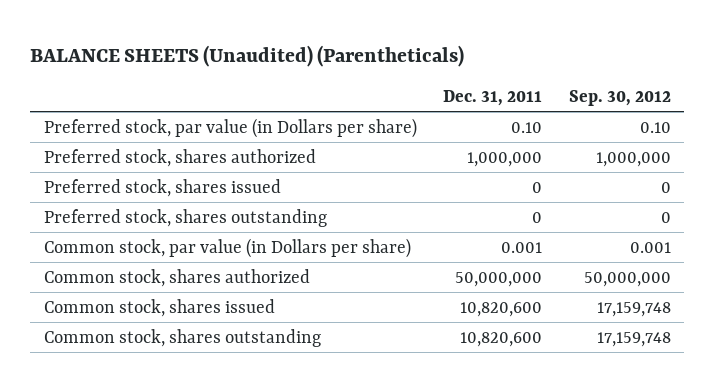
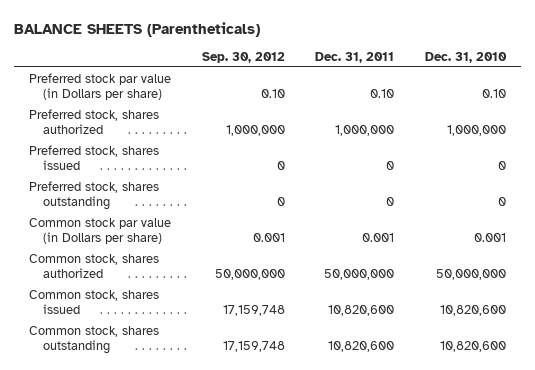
[30,44,465,67] BALANCE SHEETS (Unaudited) (Parentheticals) -> [14,21,261,37] BALANCE SHEETS (Parentheticals)
none -> [424,51,507,63] Dec. 31, 2010
[43,117,417,138] Preferred stock, par value (in Dollars per share) -> [29,72,172,100] Preferred stock par value (in Dollars per share)
[43,237,411,258] Common stock, par value (in Dollars per share) -> [29,217,172,244] Common stock par value (in Dollars per share)

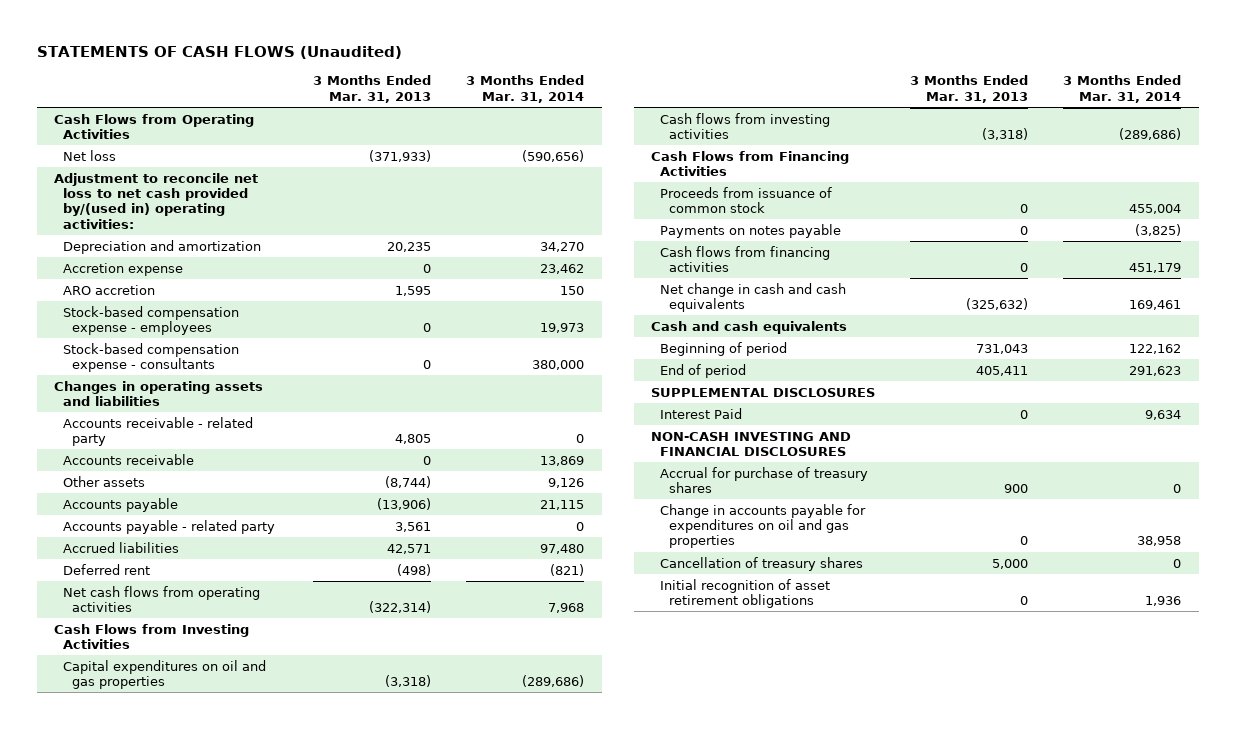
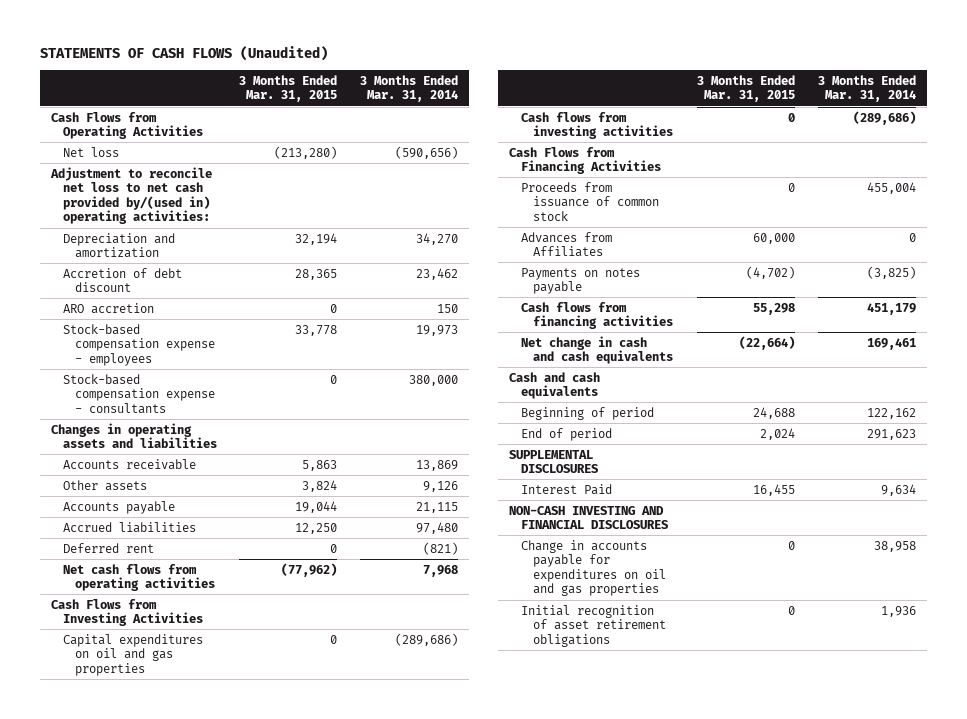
[313,75,432,103] 3 Months Ended Mar. 31, 2013 -> none
none -> [239,74,338,103] 3 Months Ended Mar. 31, 2015
[63,262,184,276] Accretion expense -> [63,267,183,293] Accretion of debt discount
[63,416,254,447] Accounts receivable - related party -> none
[63,519,276,534] Accounts payable - related party -> none
none -> [521,231,613,258] Advances from Affiliates
[660,466,869,494] Accrual for purchase of treasury shares -> none
[660,556,864,571] Cancellation of treasury shares -> none

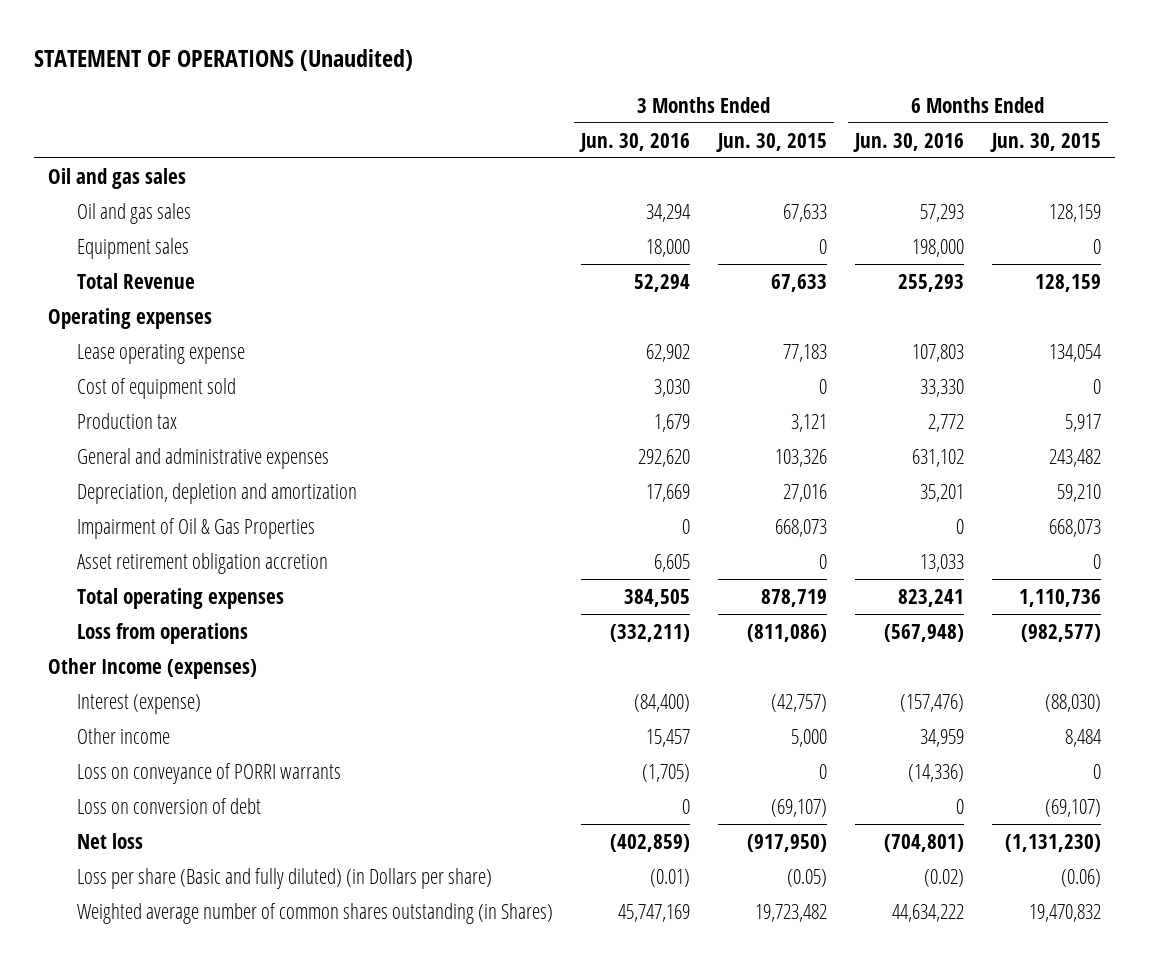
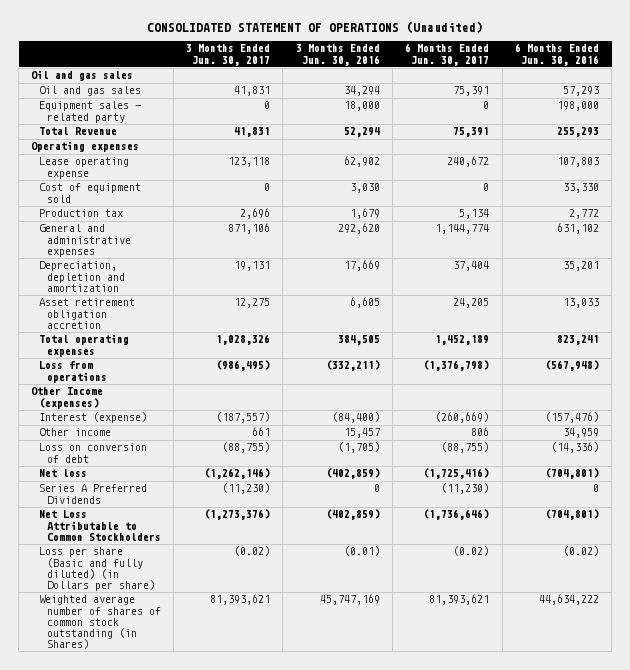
[34,48,414,71] STATEMENT OF OPERATIONS (Unaudited) -> [147,21,484,34] CONSOLIDATED STATEMENT OF OPERATIONS (Unaudited)
[716,132,828,152] Jun. 30, 2015 -> none
[990,132,1102,152] Jun. 30, 2015 -> none
none -> [186,44,271,66] 3 Months Ended Jun. 30, 2017
none -> [405,43,490,66] 6 Months Ended Jun. 30, 2017
[77,237,190,259] Equipment sales -> [39,101,142,123] Equipment sales - related party
[77,517,316,539] Impairment of Oil & Gas Properties -> none
[77,797,262,814] Loss on conversion of debt -> none
[77,762,342,784] Loss on conveyance of PORRI warrants -> [39,443,148,463] Loss on conversion of debt
none -> [39,484,148,504] Series A Preferred Dividends
none -> [39,510,161,541] Net Loss Attributable to Common Stockholders
[77,902,554,924] Weighted average number of common shares outstanding (in Shares) -> [39,595,161,650] Weighted average number of shares of common stock outstanding (in Shares)

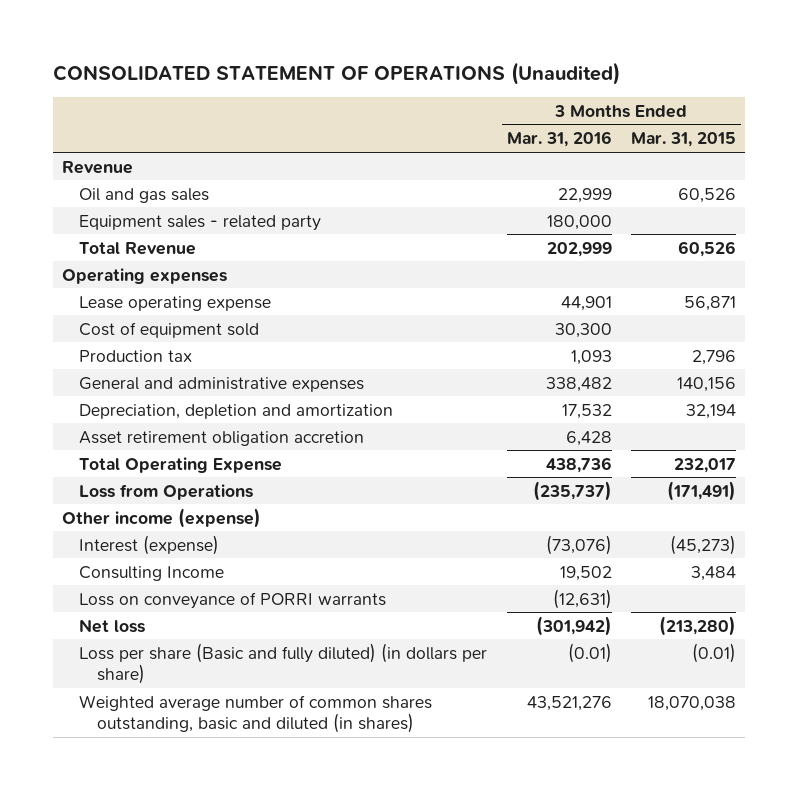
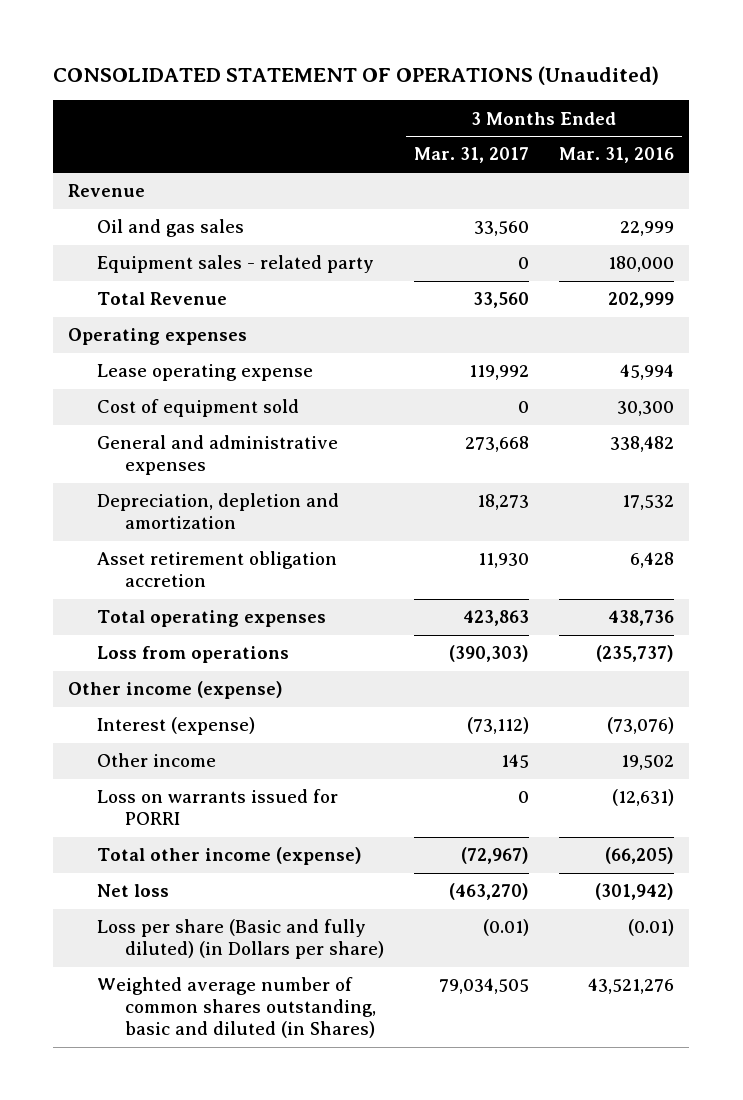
[630,132,736,148] Mar. 31, 2015 -> none
none -> [413,147,529,164] Mar. 31, 2017
[560,295,612,311] 44,901 -> [620,364,675,381] 45,994
[79,349,193,362] Production tax -> none
[79,456,283,473] Total Operating Expense -> [96,610,326,628] Total operating expenses
[79,483,254,500] Loss from Operations -> [96,646,289,664] Loss from operations
[79,565,225,581] Consulting Income -> [96,753,216,768] Other income
[79,591,387,609] Loss on conveyance of PORRI warrants -> [96,789,338,826] Loss on warrants issued for PORRI
none -> [96,847,362,866] Total other income (expense)
[79,642,488,684] Loss per share (Basic and fully diluted) (in dollars per share) -> [96,919,384,960] Loss per share (Basic and fully diluted) (in Dollars per share)
[79,694,433,733] Weighted average number of common shares outstanding, basic and diluted (in shares) -> [96,977,376,1039] Weighted average number of common shares outstanding, basic and diluted (in Shares)

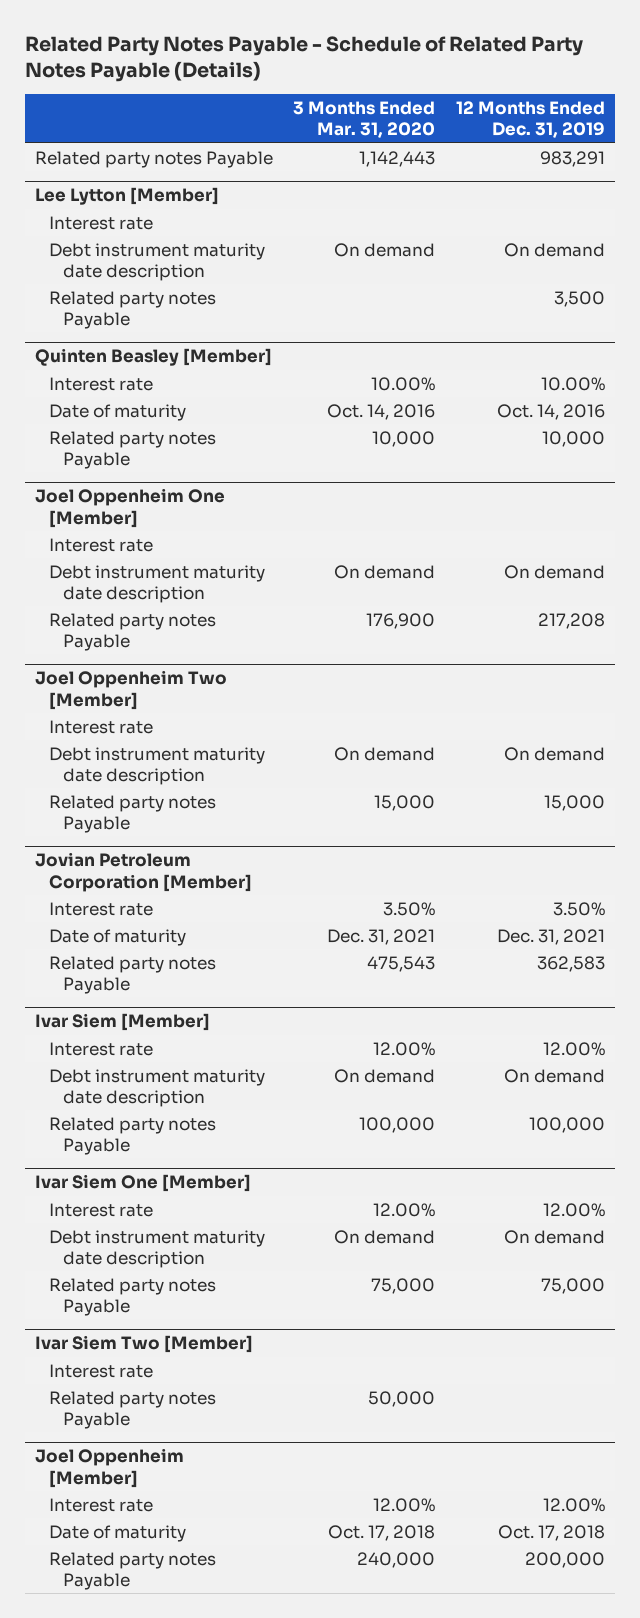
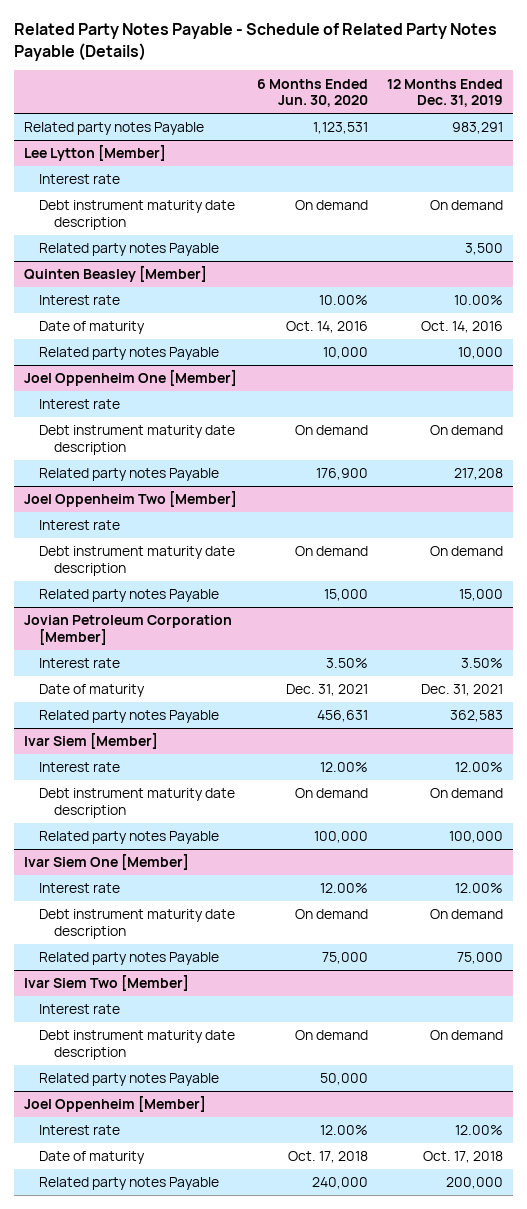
[293,100,436,139] 3 Months Ended Mar. 31, 2020 -> none
none -> [256,78,368,108] 6 Months Ended Jun. 30, 2020
none -> [39,1030,236,1060] Debt instrument maturity date description

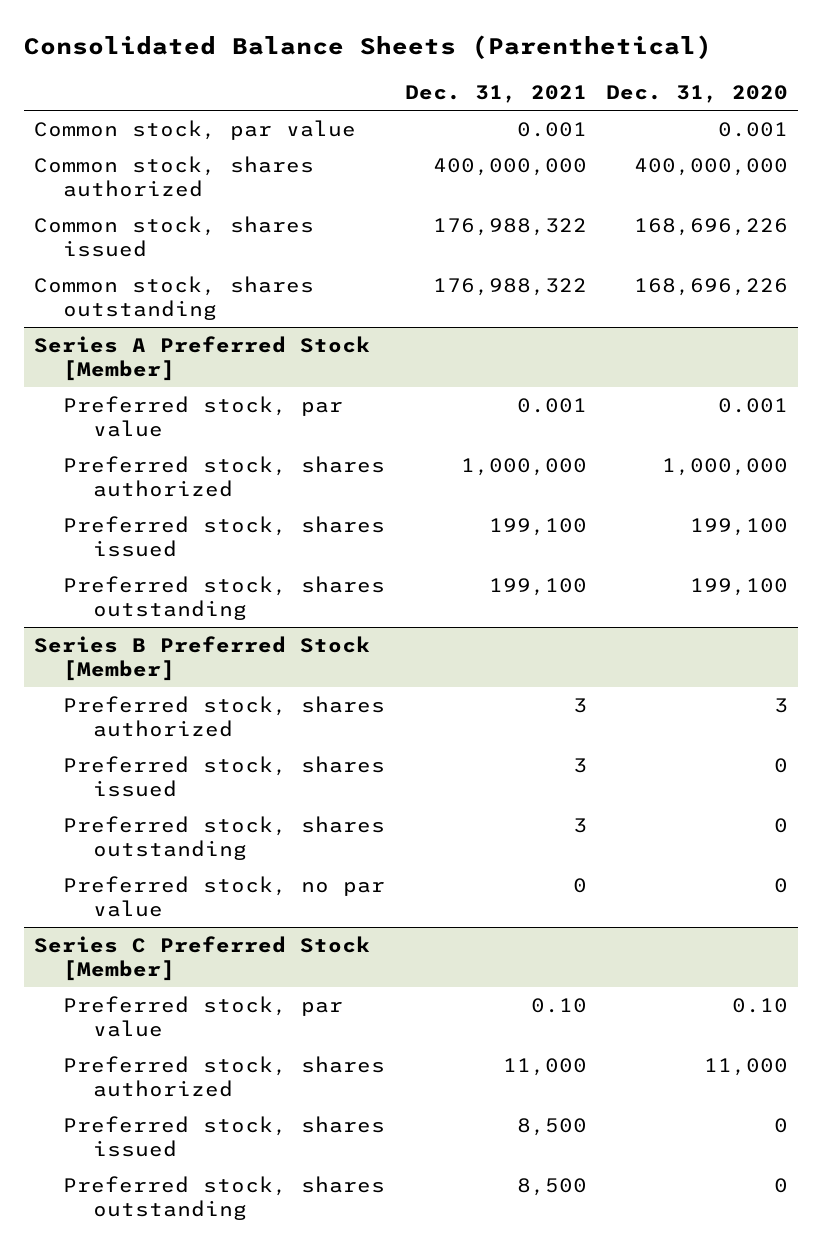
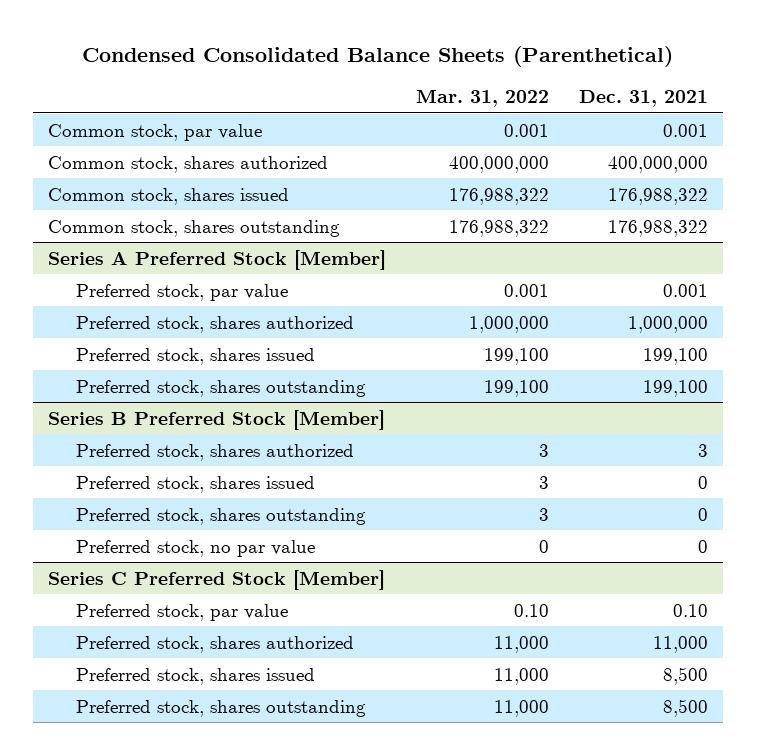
[24,35,713,60] Consolidated Balance Sheets (Parenthetical) -> [82,45,674,67] Condensed Consolidated Balance Sheets (Parenthetical)
[606,84,789,103] Dec. 31, 2020 -> none
none -> [416,88,550,107] Mar. 31, 2022
[572,757,587,773] 3 -> [698,475,709,489] 0
[572,817,587,833] 3 -> [698,507,709,521] 0

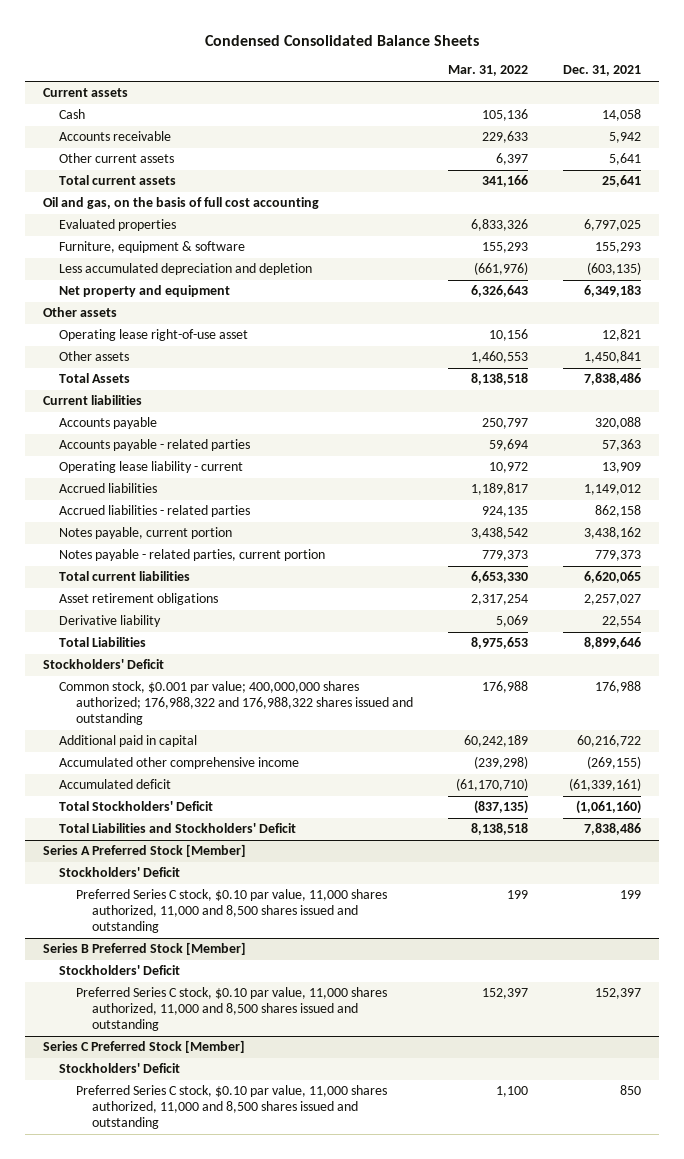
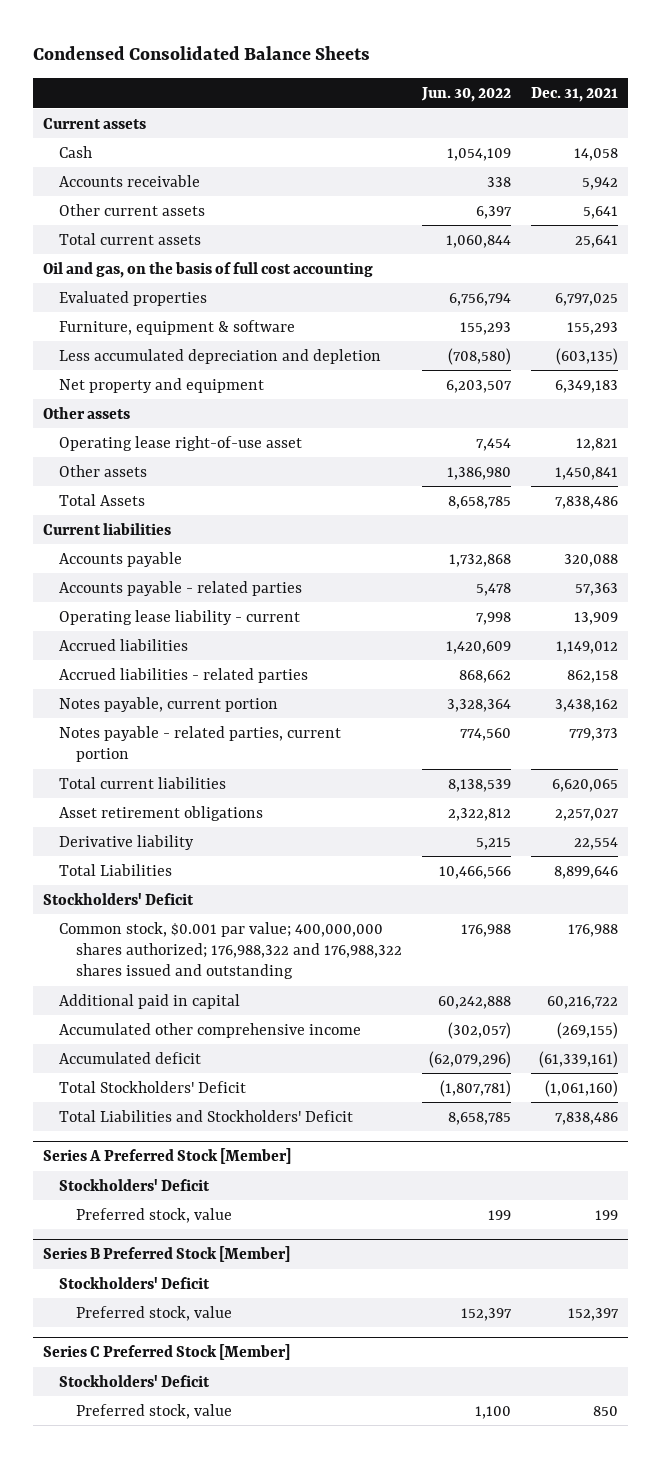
[447,65,528,77] Mar. 31, 2022 -> none
none -> [421,86,512,102] Jun. 30, 2022
[75,889,387,934] Preferred Series C stock, $0.10 par value, 11,000 shares authorized, 11,000 and 8,500 shares issued and outstanding -> [76,1207,233,1223] Preferred stock, value
[75,987,387,1032] Preferred Series C stock, $0.10 par value, 11,000 shares authorized, 11,000 and 8,500 shares issued and outstanding -> [76,1305,233,1321] Preferred stock, value
[75,1085,387,1130] Preferred Series C stock, $0.10 par value, 11,000 shares authorized, 11,000 and 8,500 shares issued and outstanding -> [76,1403,233,1419] Preferred stock, value

